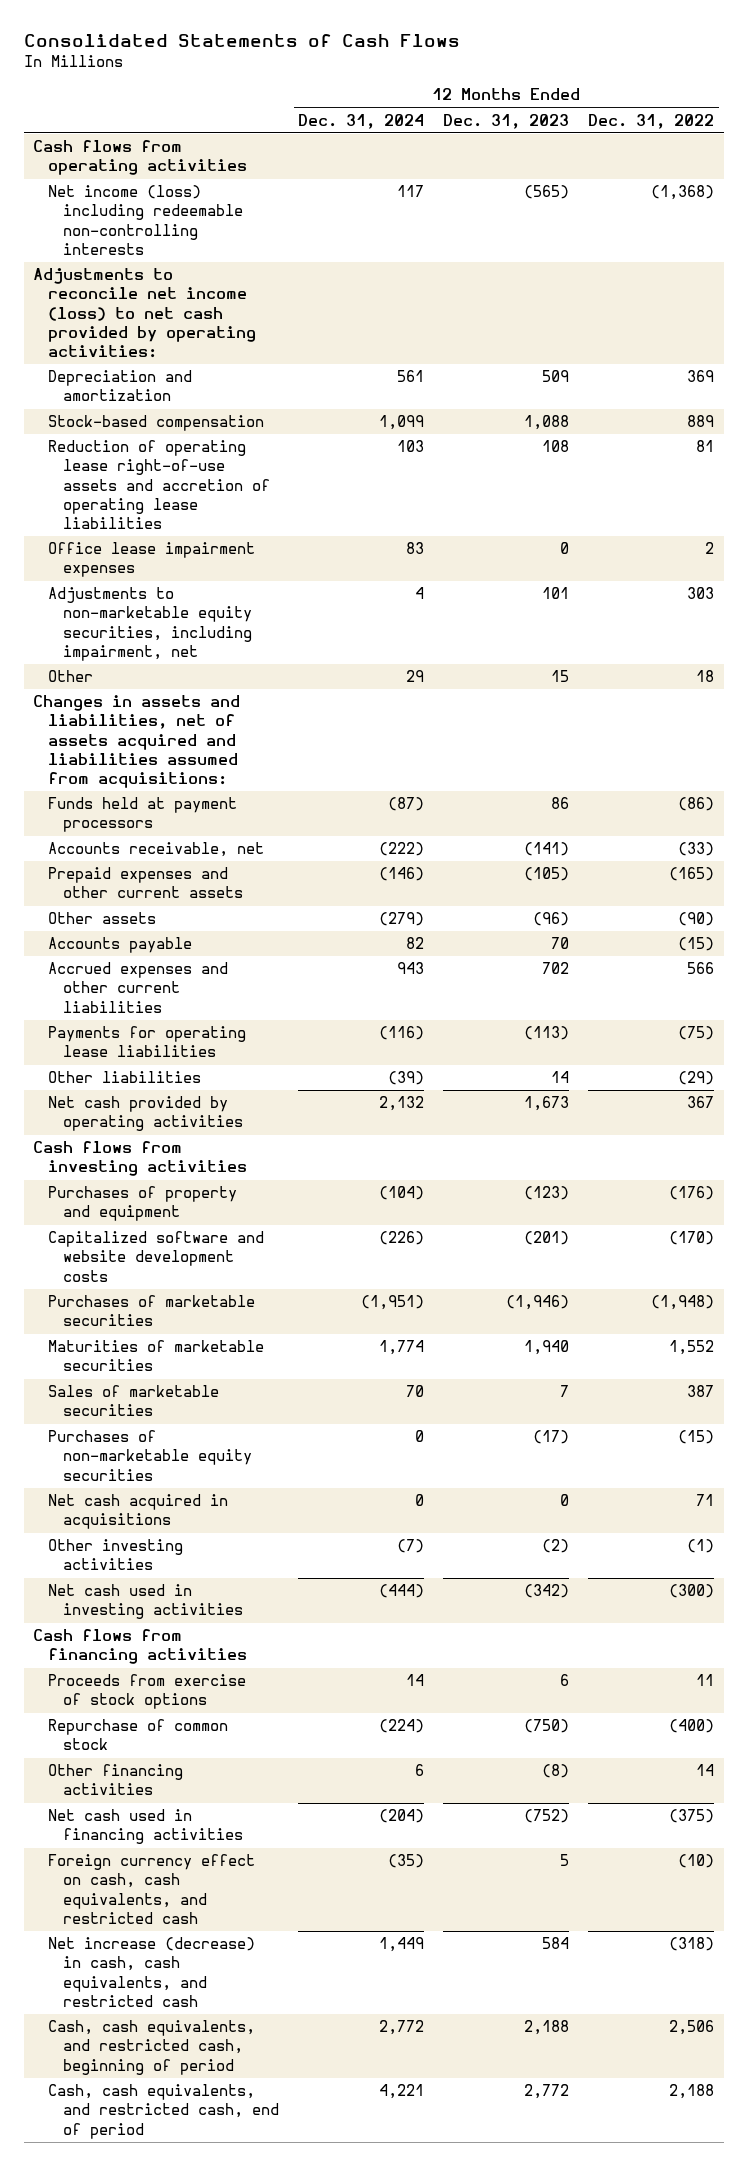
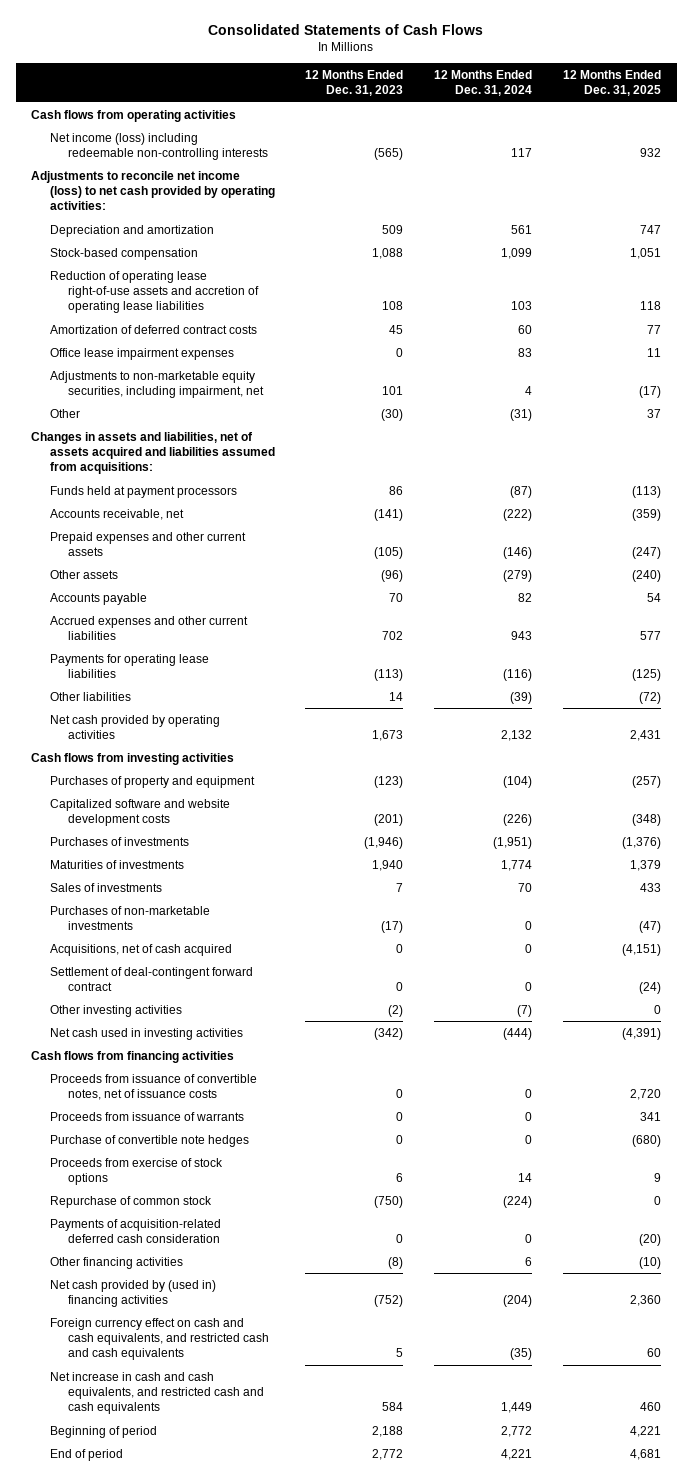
[588,113,715,129] Dec. 31, 2022 -> none
none -> [563,70,662,97] 12 Months Ended Dec. 31, 2025
none -> [49,324,257,334] Amortization of deferred contract costs
[406,670,425,683] 29 -> [510,408,533,421] (31)
[551,670,570,683] 15 -> [381,408,404,421] (30)
[48,1295,256,1327] Purchases of marketable securities -> [49,836,189,846] Purchases of investments
[48,1340,265,1372] Maturities of marketable securities -> [49,859,184,869] Maturities of investments
[48,1385,220,1417] Sales of marketable securities -> [49,882,162,892] Sales of investments
[48,1430,253,1481] Purchases of non-marketable equity securities -> [49,905,210,931] Purchases of non-marketable investments
[48,1494,229,1530] Net cash acquired in acquisitions -> [49,943,232,956] Acquisitions, net of cash acquired
none -> [49,966,253,992] Settlement of deal-contingent forward contract
none -> [49,1073,257,1101] Proceeds from issuance of convertible notes, net of issuance costs
none -> [49,1111,244,1121] Proceeds from issuance of warrants
none -> [49,1134,249,1147] Purchase of convertible note hedges
none -> [49,1218,221,1244] Payments of acquisition-related deferred cash consideration
[48,1809,244,1845] Net cash used in financing activities -> [49,1279,216,1308] Net cash provided by (used in) financing activities
[48,1854,256,1924] Foreign currency effect on cash, cash equivalents, and restricted cash -> [49,1317,270,1361] Foreign currency effect on cash and cash equivalents, and restricted cash and cash equivalents
[48,1937,256,2007] Net increase (decrease) in cash, cash equivalents, and restricted cash -> [49,1371,265,1415] Net increase in cash and cash equivalents, and restricted cash and cash equivalents
[48,2020,256,2075] Cash, cash equivalents, and restricted cash, beginning of period -> [49,1425,157,1438] Beginning of period
[48,2084,280,2139] Cash, cash equivalents, and restricted cash, end of period -> [49,1448,123,1461] End of period

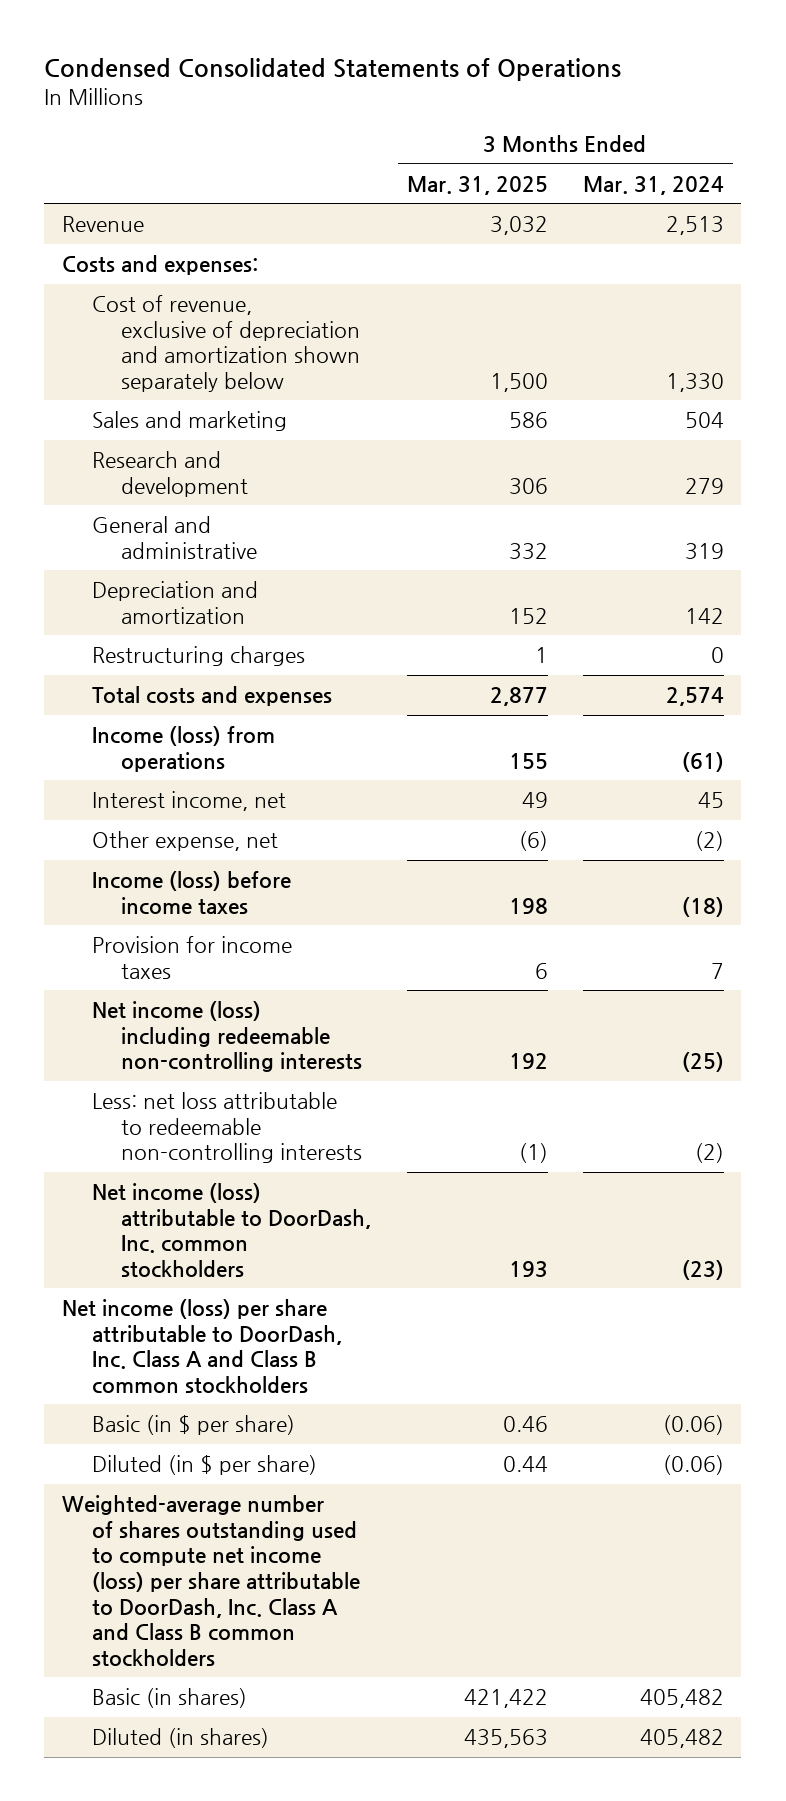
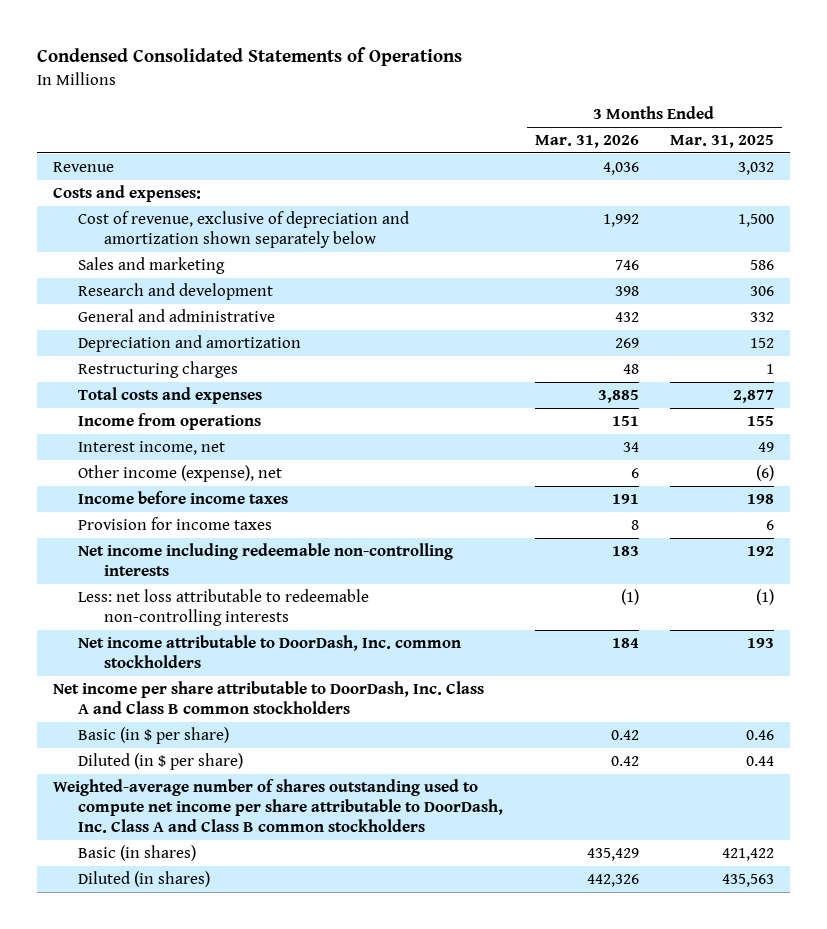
[582,175,724,195] Mar. 31, 2024 -> none
none -> [534,135,639,149] Mar. 31, 2026
[91,725,275,772] Income (loss) from operations -> [78,413,262,431] Income from operations
[91,830,278,851] Other expense, net -> [78,465,283,483] Other income (expense), net
[91,870,291,915] Income (loss) before income taxes -> [78,491,289,505] Income before income taxes
[91,1000,363,1073] Net income (loss) including redeemable non-controlling interests -> [78,543,454,577] Net income including redeemable non-controlling interests
[91,1182,372,1278] Net income (loss) attributable to DoorDash, Inc. common stockholders -> [78,635,462,669] Net income attributable to DoorDash, Inc. common stockholders
[61,1298,342,1394] Net income (loss) per share attributable to DoorDash, Inc. Class A and Class B common stockholders -> [52,681,484,715] Net income per share attributable to DoorDash, Inc. Class A and Class B common stockholders
[61,1494,360,1667] Weighted-average number of shares outstanding used to compute net income (loss) per share attributable to DoorDash, Inc. Class A and Class B common stockholders -> [52,779,504,834] Weighted-average number of shares outstanding used to compute net income per share attributable to DoorDash, Inc. Class A and Class B common stockholders

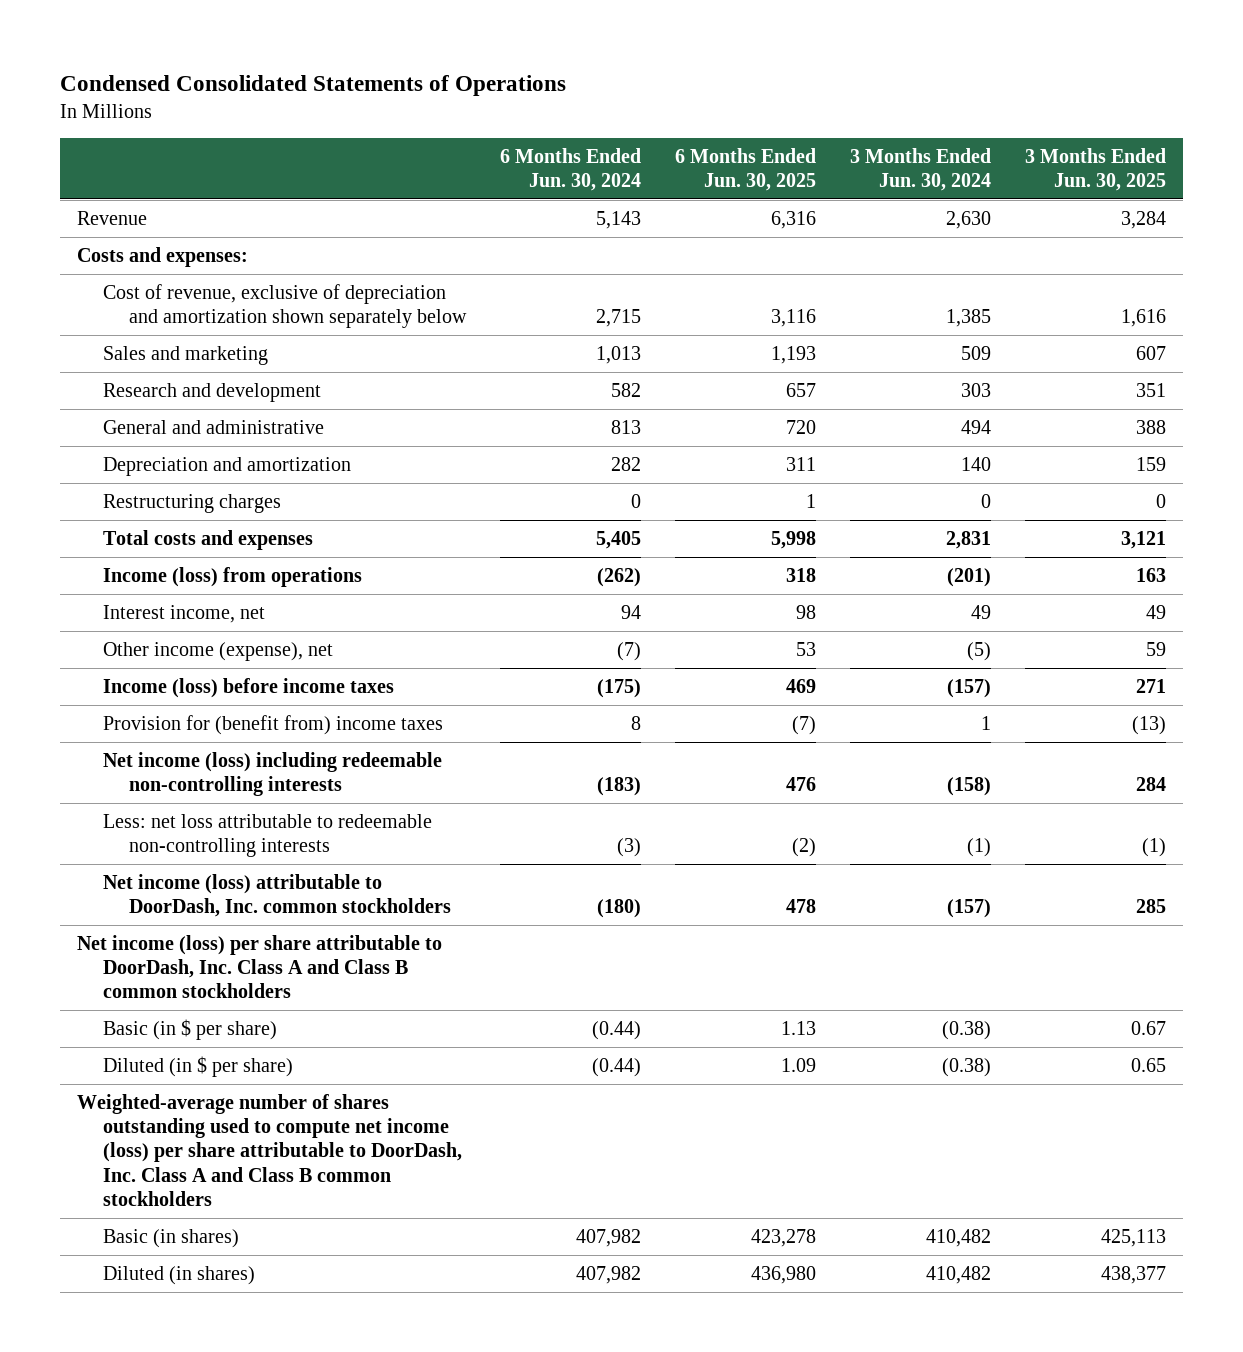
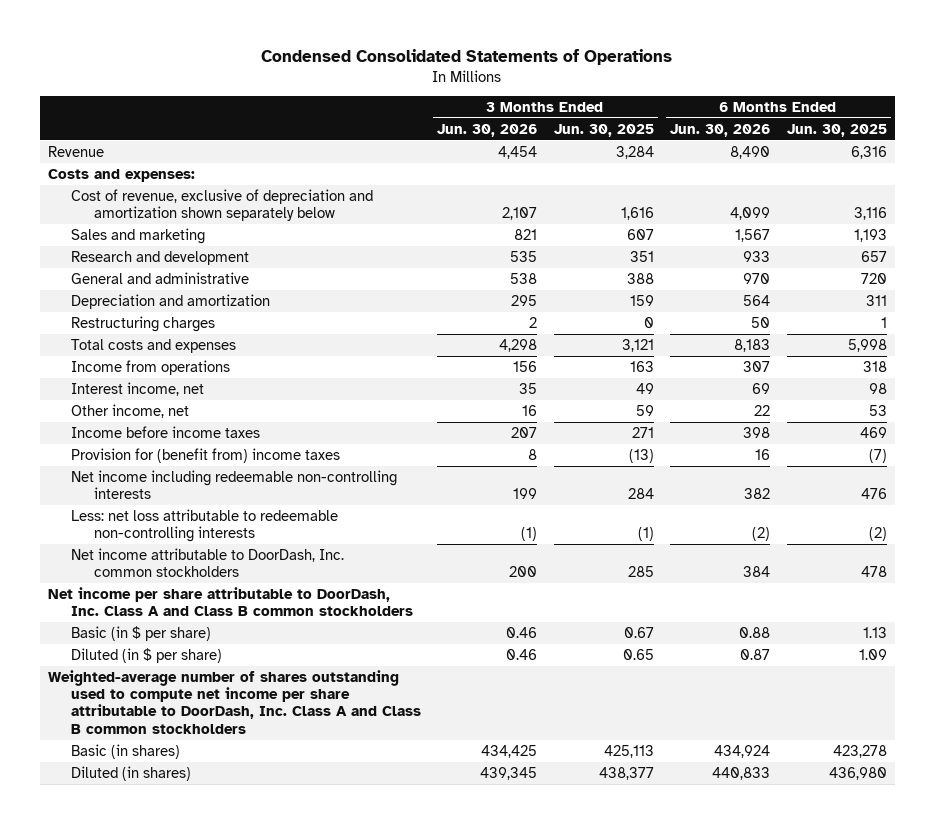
[500,147,642,191] 6 Months Ended Jun. 30, 2024 -> none
[850,147,992,191] 3 Months Ended Jun. 30, 2024 -> none
none -> [437,123,538,137] Jun. 30, 2026
none -> [670,123,771,137] Jun. 30, 2026
[102,566,362,587] Income (loss) from operations -> [70,359,230,375] Income from operations
[102,641,333,661] Other income (expense), net -> [70,403,189,418] Other income, net
[102,677,394,698] Income (loss) before income taxes -> [70,425,260,438] Income before income taxes
[102,751,442,797] Net income (loss) including redeemable non-controlling interests -> [70,469,397,500] Net income including redeemable non-controlling interests
[102,873,451,918] Net income (loss) attributable to DoorDash, Inc. common stockholders -> [70,547,344,578] Net income attributable to DoorDash, Inc. common stockholders
[76,934,442,999] Net income (loss) per share attributable to DoorDash, Inc. Class A and Class B common stockholders -> [47,586,413,617] Net income per share attributable to DoorDash, Inc. Class A and Class B common stockholders
[76,1093,462,1207] Weighted-average number of shares outstanding used to compute net income (loss) per share attributable to DoorDash, Inc. Class A and Class B common stockholders -> [47,669,421,734] Weighted-average number of shares outstanding used to compute net income per share attributable to DoorDash, Inc. Class A and Class B common stockholders

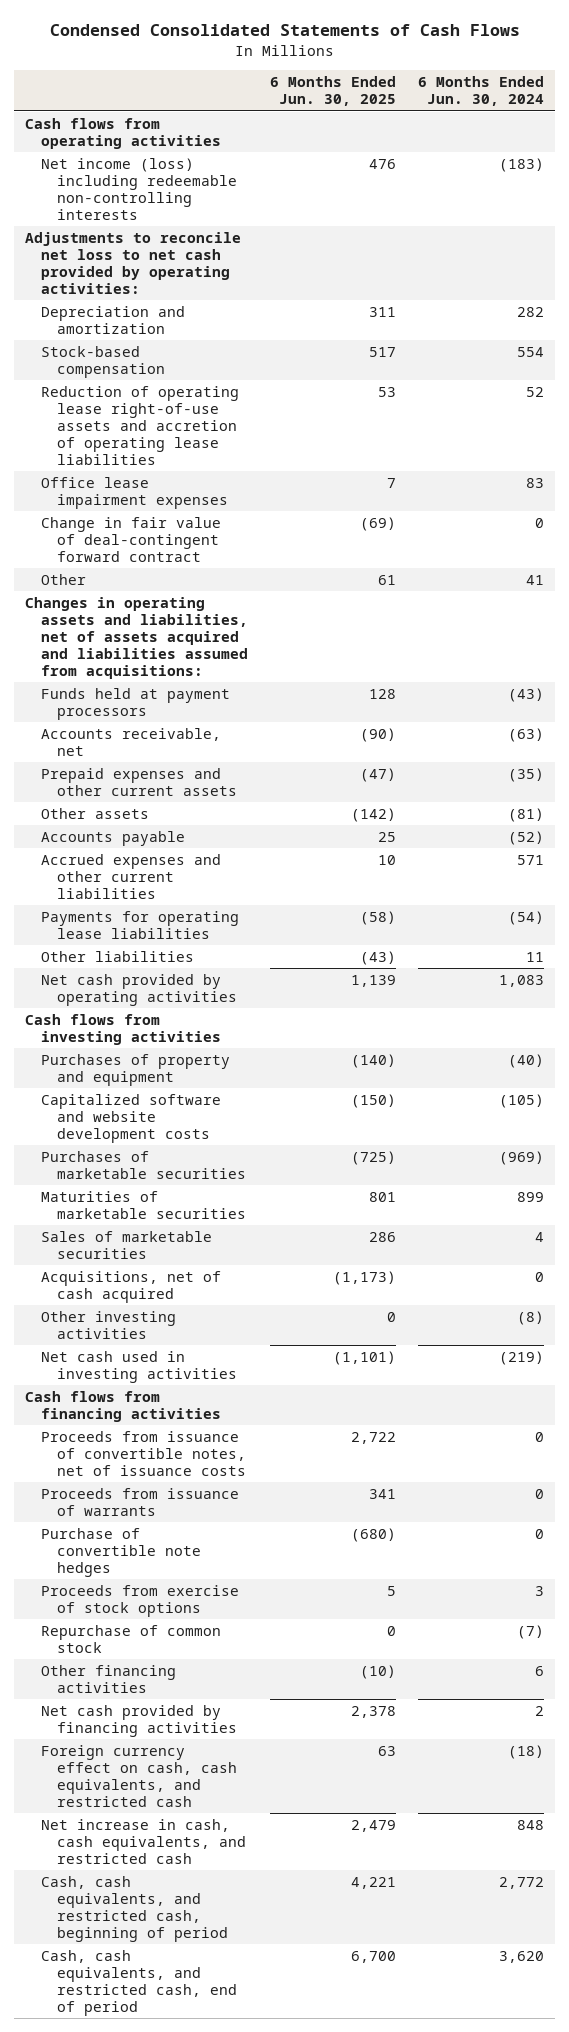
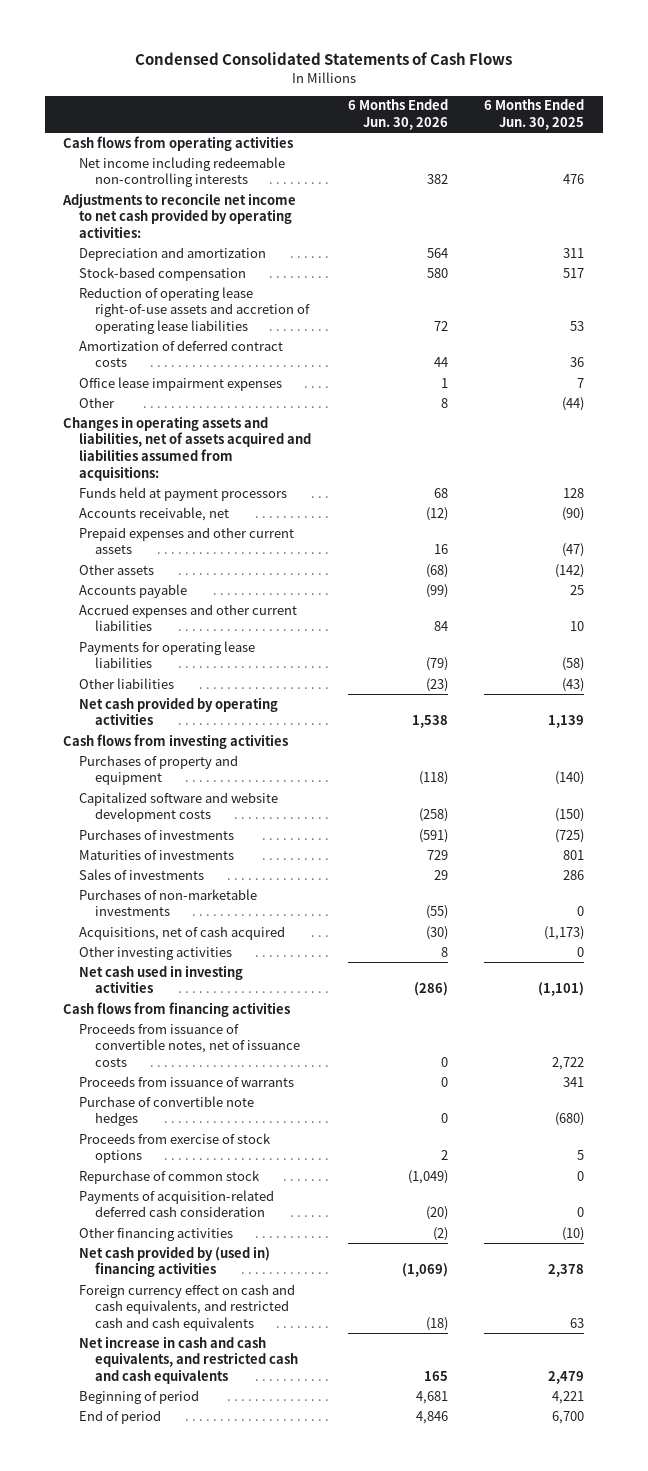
[418,75,545,106] 6 Months Ended Jun. 30, 2024 -> none
none -> [347,99,448,131] 6 Months Ended Jun. 30, 2026
[41,157,238,220] Net income (loss) including redeemable non-controlling interests -> [79,156,286,188] Net income including redeemable non-controlling interests
[25,231,242,294] Adjustments to reconcile net loss to net cash provided by operating activities: -> [62,192,297,239] Adjustments to reconcile net income to net cash provided by operating activities:
none -> [79,339,284,368] Amortization of deferred contract costs
[41,516,222,562] Change in fair value of deal-contingent forward contract -> none
[378,574,397,585] 61 -> [562,396,585,411] (44)
[41,1150,247,1179] Purchases of marketable securities -> [79,828,235,840] Purchases of investments
[41,1190,247,1219] Maturities of marketable securities -> [79,849,235,860] Maturities of investments
[41,1230,213,1259] Sales of marketable securities -> [79,868,205,880] Sales of investments
none -> [79,888,258,917] Purchases of non-marketable investments
none -> [79,1189,275,1218] Payments of acquisition-related deferred cash consideration
[41,1704,238,1737] Net cash provided by financing activities -> [79,1245,271,1278] Net cash provided by (used in) financing activities
[41,1744,238,1807] Foreign currency effect on cash, cash equivalents, and restricted cash -> [79,1283,296,1332] Foreign currency effect on cash and cash equivalents, and restricted cash and cash equivalents
[41,1818,247,1864] Net increase in cash, cash equivalents, and restricted cash -> [79,1335,298,1385] Net increase in cash and cash equivalents, and restricted cash and cash equivalents
[41,1875,229,1942] Cash, cash equivalents, and restricted cash, beginning of period -> [79,1389,200,1404] Beginning of period
[41,1949,238,2016] Cash, cash equivalents, and restricted cash, end of period -> [79,1409,162,1424] End of period

